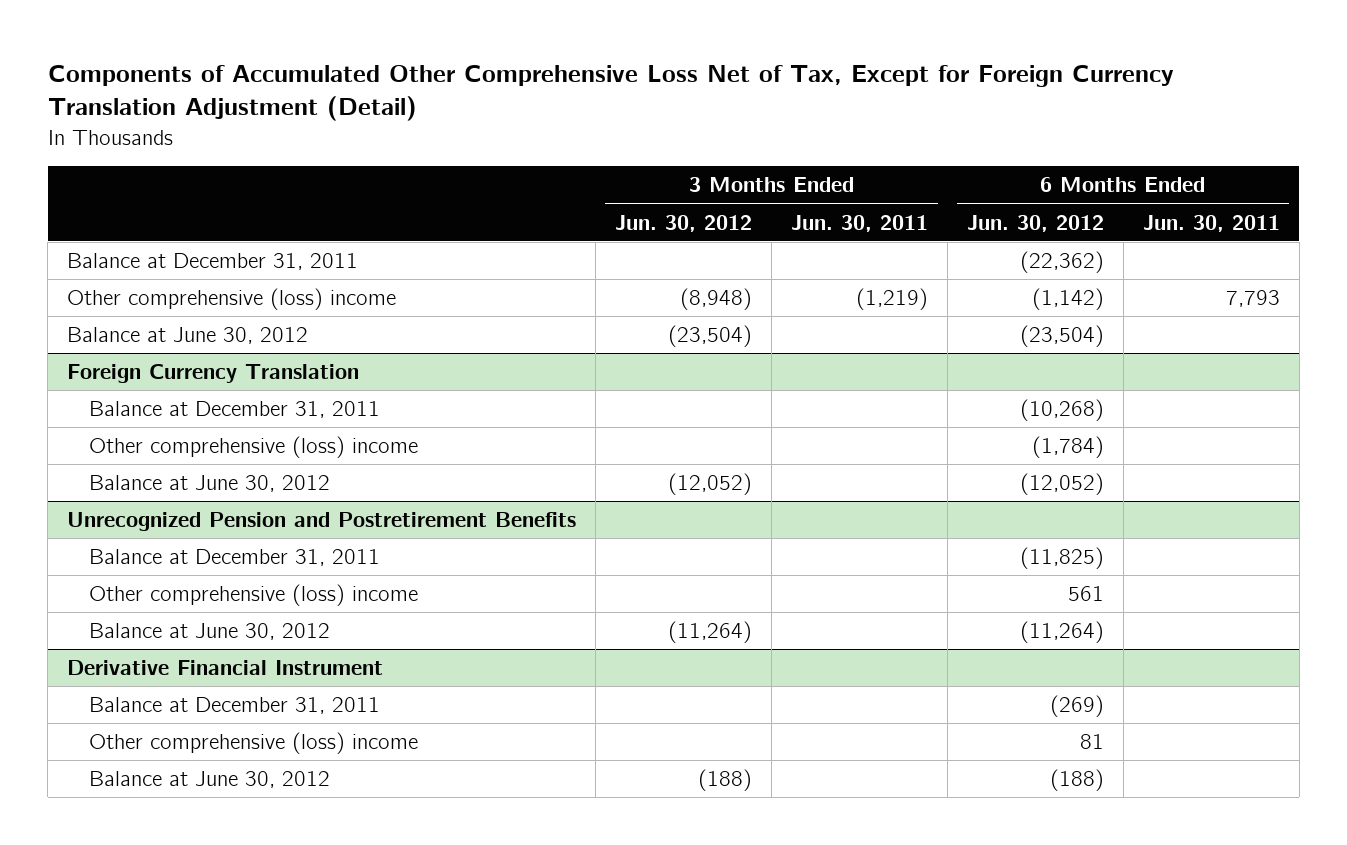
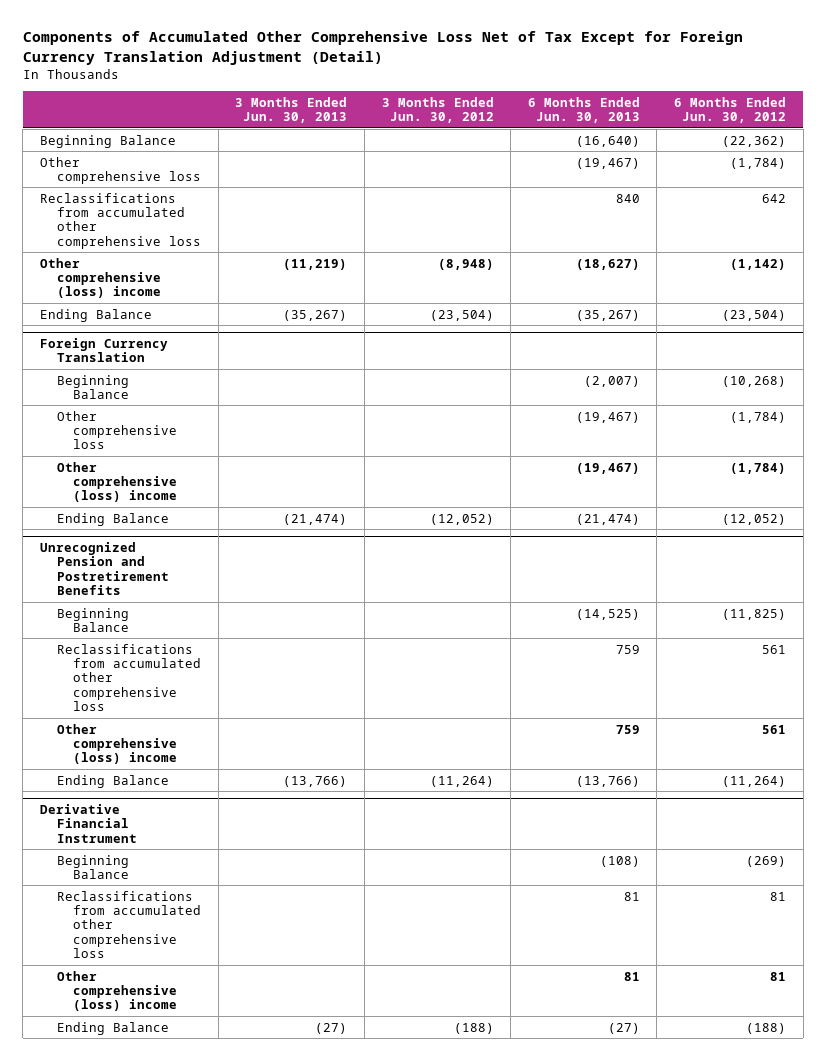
[47,64,1174,122] Components of Accumulated Other Comprehensive Loss Net of Tax, Except for Foreign Currency Translation Adjustment (Detail) -> [22,31,743,65] Components of Accumulated Other Comprehensive Loss Net of Tax Except for Foreign Currency Translation Adjustment (Detail)
[791,214,929,232] Jun. 30, 2011 -> none
[1142,214,1280,232] Jun. 30, 2011 -> none
none -> [235,96,348,124] 3 Months Ended Jun. 30, 2013
none -> [527,96,640,124] 6 Months Ended Jun. 30, 2013
[67,253,359,271] Balance at December 31, 2011 -> [39,134,176,148] Beginning Balance
none -> [39,156,201,184] Other comprehensive loss
none -> [39,192,201,249] Reclassifications from accumulated other comprehensive loss
[67,327,309,345] Balance at June 30, 2012 -> [39,308,152,322] Ending Balance
[89,401,381,419] Balance at December 31, 2011 -> [56,374,130,399] Beginning Balance
none -> [56,410,178,450] Other comprehensive loss
[89,475,331,493] Balance at June 30, 2012 -> [56,512,169,526] Ending Balance
[89,549,381,567] Balance at December 31, 2011 -> [56,607,130,632] Beginning Balance
none -> [56,643,202,712] Reclassifications from accumulated other comprehensive loss
[89,623,331,641] Balance at June 30, 2012 -> [56,774,169,788] Ending Balance
[89,697,381,715] Balance at December 31, 2011 -> [56,854,130,879] Beginning Balance
none -> [56,890,202,959] Reclassifications from accumulated other comprehensive loss
[89,771,331,789] Balance at June 30, 2012 -> [56,1021,169,1035] Ending Balance

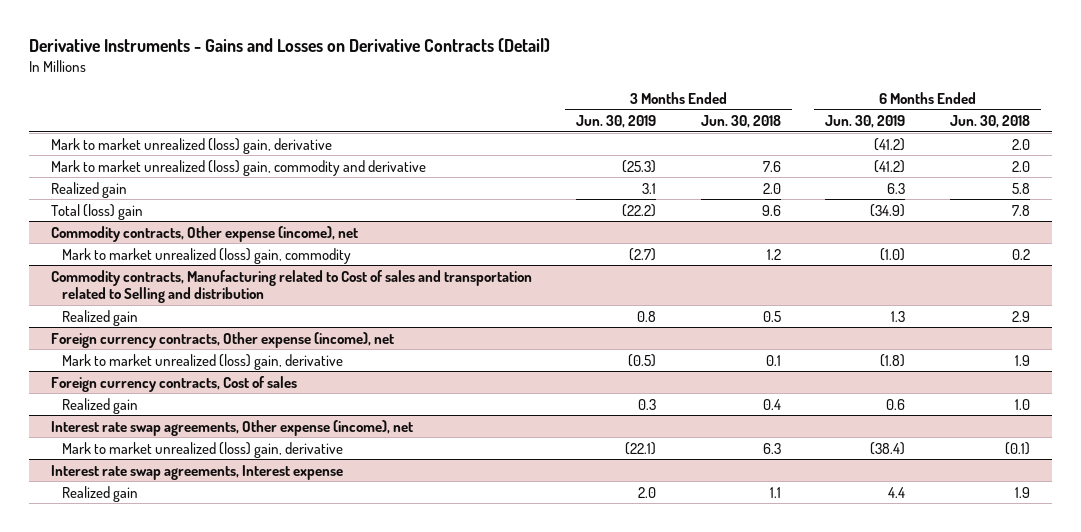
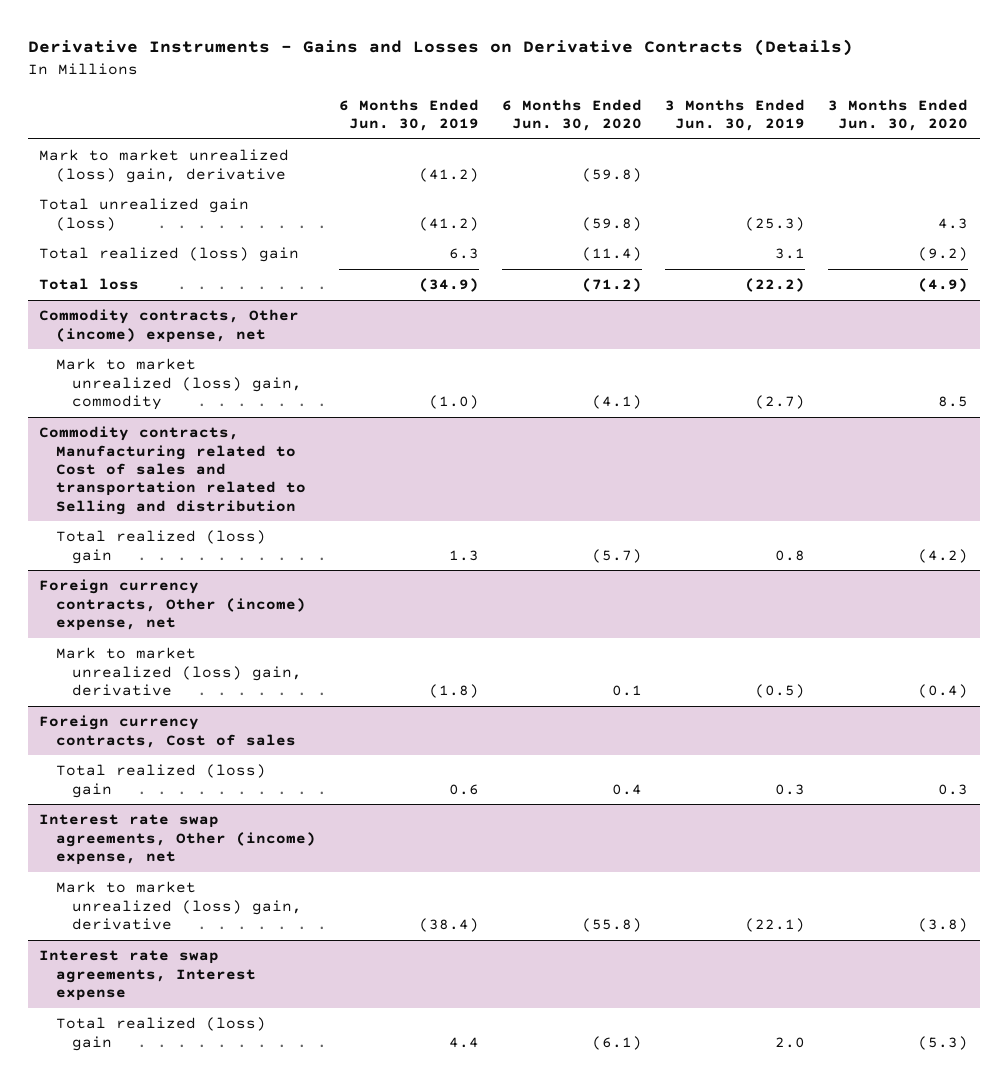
[28,37,550,52] Derivative Instruments - Gains and Losses on Derivative Contracts (Detail) -> [27,39,853,57] Derivative Instruments - Gains and Losses on Derivative Contracts (Details)
[700,115,781,129] Jun. 30, 2018 -> none
[949,115,1030,129] Jun. 30, 2018 -> none
none -> [502,98,643,132] 6 Months Ended Jun. 30, 2020
none -> [828,98,969,132] 3 Months Ended Jun. 30, 2020
[50,159,426,176] Mark to market unrealized (loss) gain, commodity and derivative -> [39,198,250,231] Total unrealized gain (loss)
[50,181,127,198] Realized gain -> [39,247,300,263] Total realized (loss) gain
[50,203,143,220] Total (loss) gain -> [39,278,140,291] Total loss
[50,225,358,242] Commodity contracts, Other expense (income), net -> [39,309,300,343] Commodity contracts, Other (income) expense, net
[62,309,139,326] Realized gain -> [55,530,266,564] Total realized (loss) gain
[50,331,394,348] Foreign currency contracts, Other expense (income), net -> [39,579,306,631] Foreign currency contracts, Other (income) expense, net
[62,397,139,414] Realized gain -> [55,764,266,798] Total realized (loss) gain
[50,419,413,436] Interest rate swap agreements, Other expense (income), net -> [39,814,316,865] Interest rate swap agreements, Other (income) expense, net
[62,485,139,502] Realized gain -> [55,1017,266,1051] Total realized (loss) gain

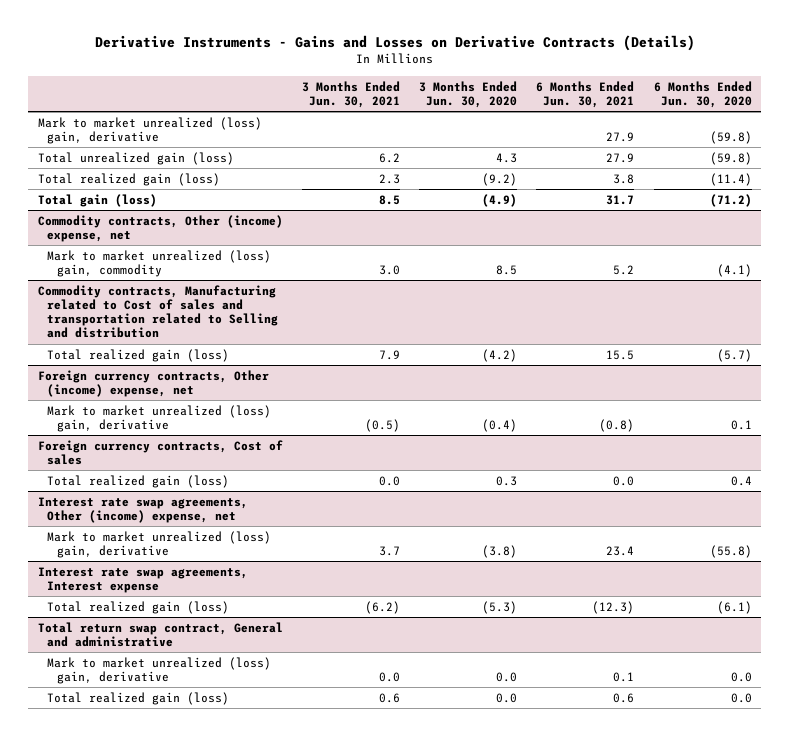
[338,98,479,132] 6 Months Ended Jun. 30, 2019 -> none
[665,98,806,132] 3 Months Ended Jun. 30, 2019 -> none
none -> [301,80,400,108] 3 Months Ended Jun. 30, 2021
none -> [536,80,635,108] 6 Months Ended Jun. 30, 2021
[39,247,300,263] Total realized (loss) gain -> [37,172,220,186] Total realized gain (loss)
[39,278,140,291] Total loss -> [37,193,157,207] Total gain (loss)
[55,530,266,564] Total realized (loss) gain -> [47,348,230,362] Total realized gain (loss)
[55,764,266,798] Total realized (loss) gain -> [47,474,230,488] Total realized gain (loss)
[55,1017,266,1051] Total realized (loss) gain -> [47,600,230,614] Total realized gain (loss)
none -> [37,621,283,648] Total return swap contract, General and administrative
none -> [47,656,272,685] Mark to market unrealized (loss) gain, derivative
none -> [47,691,230,705] Total realized gain (loss)

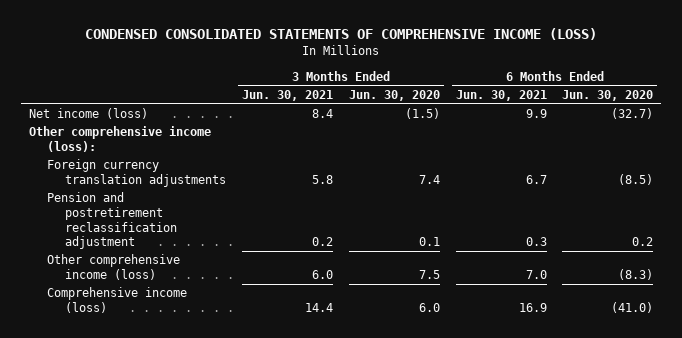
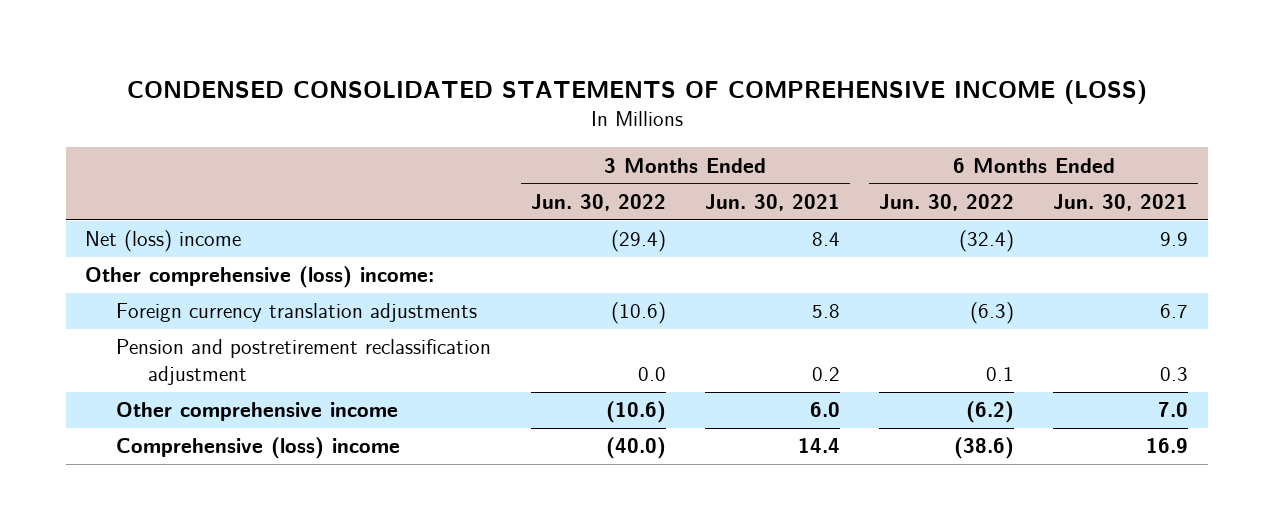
[348,89,440,101] Jun. 30, 2020 -> none
[562,89,654,101] Jun. 30, 2020 -> none
none -> [530,193,666,211] Jun. 30, 2022
none -> [878,193,1014,211] Jun. 30, 2022
[28,108,148,120] Net income (loss) -> [85,230,242,253] Net (loss) income
[28,126,211,152] Other comprehensive income (loss): -> [85,266,435,289] Other comprehensive (loss) income:
[46,254,180,280] Other comprehensive income (loss) -> [116,402,399,422] Other comprehensive income
[46,287,187,313] Comprehensive income (loss) -> [116,437,401,460] Comprehensive (loss) income

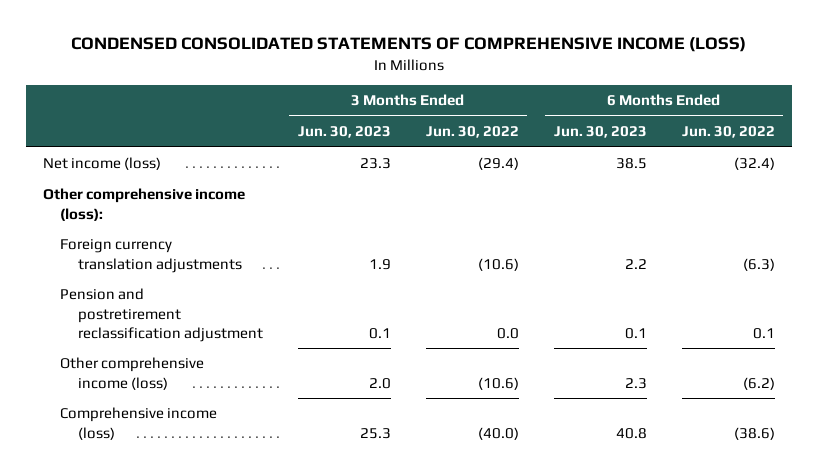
[704,193,840,211] Jun. 30, 2021 -> none
[1053,193,1189,211] Jun. 30, 2021 -> none
none -> [297,126,391,139] Jun. 30, 2023
none -> [553,126,647,139] Jun. 30, 2023
[85,230,242,253] Net (loss) income -> [43,157,162,171] Net income (loss)
[85,266,435,289] Other comprehensive (loss) income: -> [43,188,246,221] Other comprehensive income (loss):
[116,402,399,422] Other comprehensive income -> [60,357,205,390] Other comprehensive income (loss)
[116,437,401,460] Comprehensive (loss) income -> [60,407,218,440] Comprehensive income (loss)

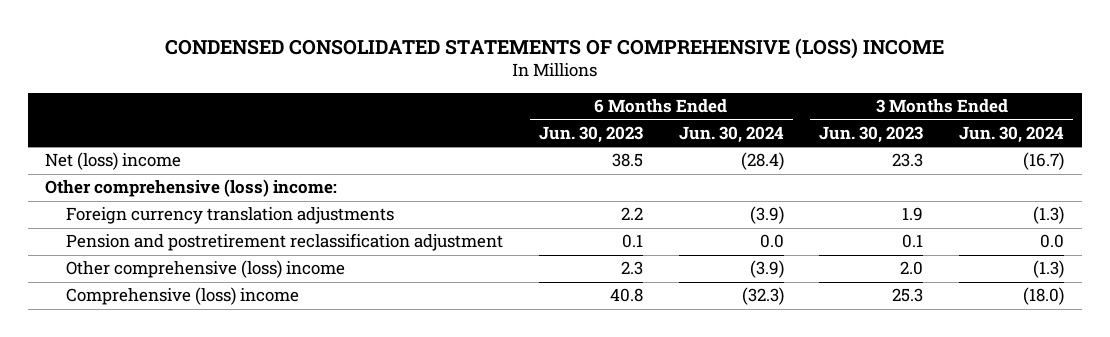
[70,37,746,53] CONDENSED CONSOLIDATED STATEMENTS OF COMPREHENSIVE INCOME (LOSS) -> [164,37,944,59] CONDENSED CONSOLIDATED STATEMENTS OF COMPREHENSIVE (LOSS) INCOME
[425,126,519,139] Jun. 30, 2022 -> none
[681,126,775,139] Jun. 30, 2022 -> none
none -> [678,126,784,144] Jun. 30, 2024
none -> [959,126,1065,144] Jun. 30, 2024
[43,157,162,171] Net income (loss) -> [45,152,182,171] Net (loss) income
[43,188,246,221] Other comprehensive income (loss): -> [45,179,338,198] Other comprehensive (loss) income:
[60,357,205,390] Other comprehensive income (loss) -> [66,260,346,279] Other comprehensive (loss) income
[60,407,218,440] Comprehensive income (loss) -> [66,287,300,306] Comprehensive (loss) income

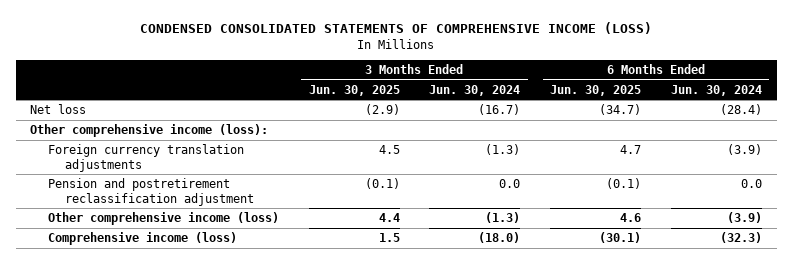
[164,37,944,59] CONDENSED CONSOLIDATED STATEMENTS OF COMPREHENSIVE (LOSS) INCOME -> [140,22,653,35] CONDENSED CONSOLIDATED STATEMENTS OF COMPREHENSIVE INCOME (LOSS)
[538,126,643,144] Jun. 30, 2023 -> none
[819,126,924,144] Jun. 30, 2023 -> none
none -> [308,84,400,96] Jun. 30, 2025
none -> [550,84,642,96] Jun. 30, 2025
[45,152,182,171] Net (loss) income -> [30,103,87,114] Net loss
[45,179,338,198] Other comprehensive (loss) income: -> [30,123,269,137] Other comprehensive income (loss):
[66,260,346,279] Other comprehensive (loss) income -> [47,211,279,225] Other comprehensive income (loss)
[66,287,300,306] Comprehensive (loss) income -> [47,231,237,245] Comprehensive income (loss)

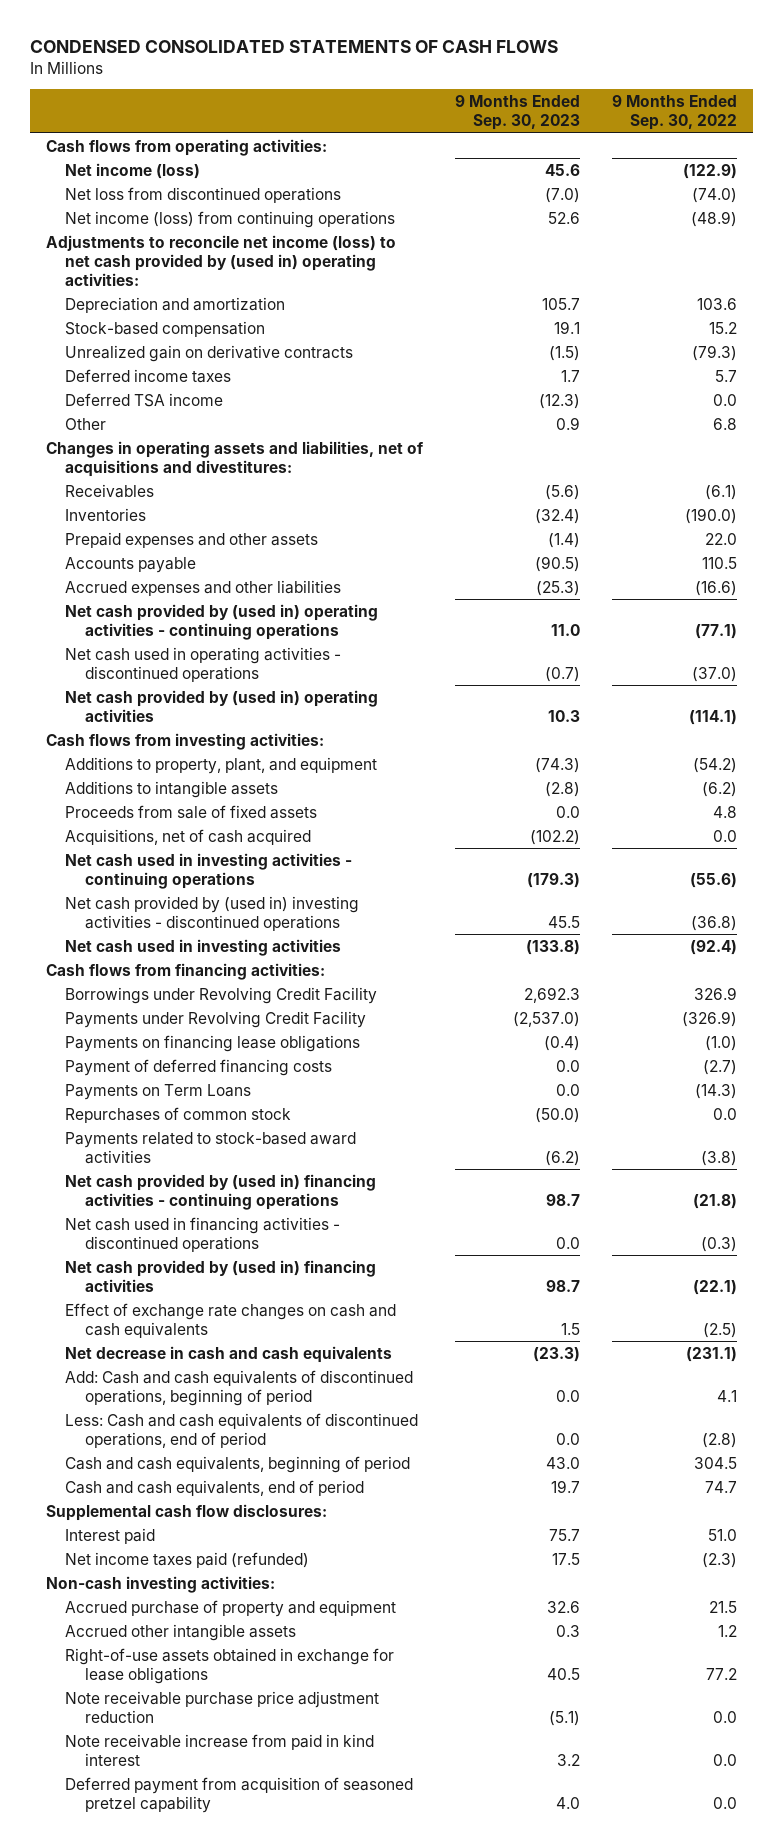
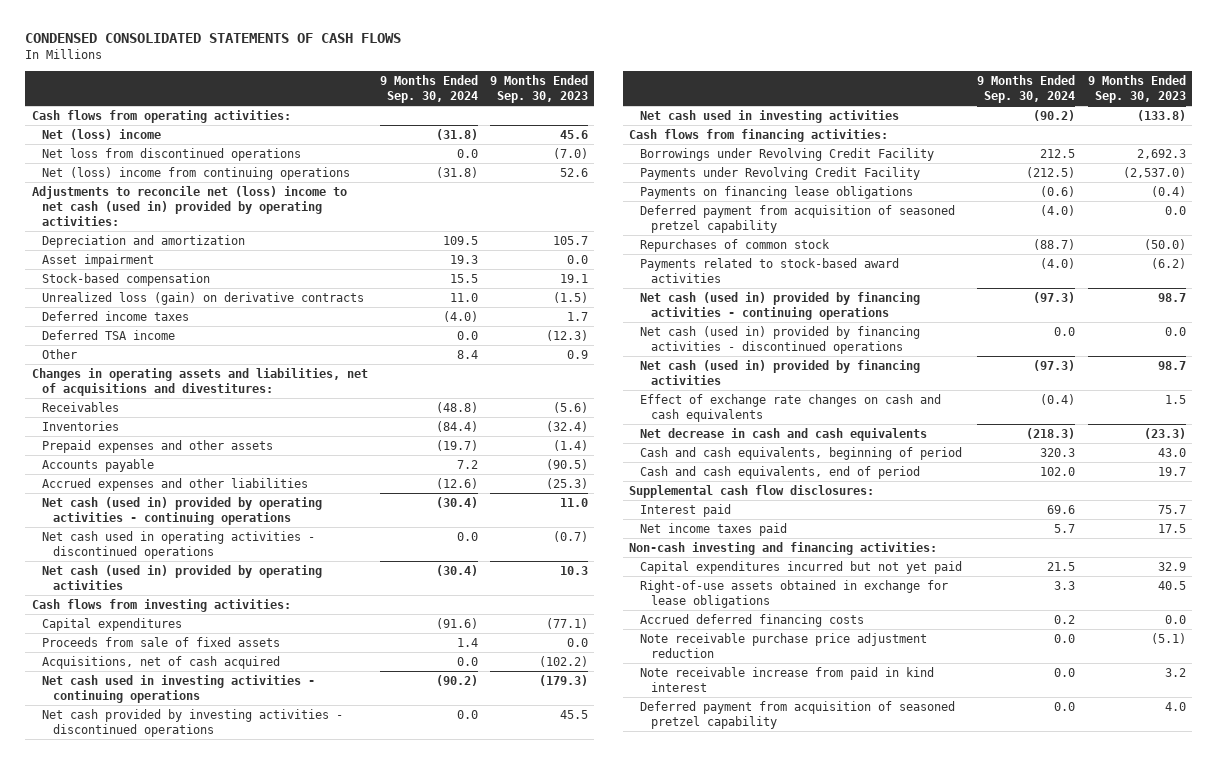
[611,95,737,130] 9 Months Ended Sep. 30, 2022 -> none
none -> [379,74,478,103] 9 Months Ended Sep. 30, 2024
[65,162,201,179] Net income (loss) -> [42,128,162,140] Net (loss) income
[65,210,396,228] Net income (loss) from continuing operations -> [42,166,351,180] Net (loss) income from continuing operations
[45,234,396,286] Adjustments to reconcile net income (loss) to net cash provided by (used in) operating activities: -> [31,185,347,226] Adjustments to reconcile net (loss) income to net cash (used in) provided by operating activities:
none -> [42,253,155,267] Asset impairment
[65,344,354,362] Unrealized gain on derivative contracts -> [42,291,365,305] Unrealized loss (gain) on derivative contracts
[65,603,379,640] Net cash provided by (used in) operating activities - continuing operations -> [42,496,323,525] Net cash (used in) provided by operating activities - continuing operations
[65,689,379,722] Net cash provided by (used in) operating activities -> [42,564,323,590] Net cash (used in) provided by operating activities
[65,756,378,774] Additions to property, plant, and equipment -> none
[65,780,279,798] Additions to intangible assets -> none
none -> [42,617,183,631] Capital expenditures
[65,895,360,931] Net cash provided by (used in) investing activities - discontinued operations -> [42,708,344,737] Net cash provided by investing activities - discontinued operations
[65,1058,333,1076] Payment of deferred financing costs -> none
[65,1083,252,1100] Payments on Term Loans -> none
none -> [640,204,956,233] Deferred payment from acquisition of seasoned pretzel capability
[65,1173,377,1210] Net cash provided by (used in) financing activities - continuing operations -> [640,291,921,320] Net cash (used in) provided by financing activities - continuing operations
[65,1216,341,1252] Net cash used in financing activities - discontinued operations -> [640,325,921,354] Net cash (used in) provided by financing activities - discontinued operations
[65,1259,377,1292] Net cash provided by (used in) financing activities -> [640,359,921,385] Net cash (used in) provided by financing activities
[65,1369,414,1406] Add: Cash and cash equivalents of discontinued operations, beginning of period -> none
[65,1412,419,1448] Less: Cash and cash equivalents of discontinued operations, end of period -> none
[65,1599,397,1617] Accrued purchase of property and equipment -> none
[65,1623,297,1641] Accrued other intangible assets -> none
[65,1551,310,1568] Net income taxes paid (refunded) -> [640,522,788,536] Net income taxes paid
[45,1575,275,1593] Non-cash investing activities: -> [629,541,938,555] Non-cash investing and financing activities:
none -> [640,560,963,574] Capital expenditures incurred but not yet paid
none -> [640,613,865,627] Accrued deferred financing costs

